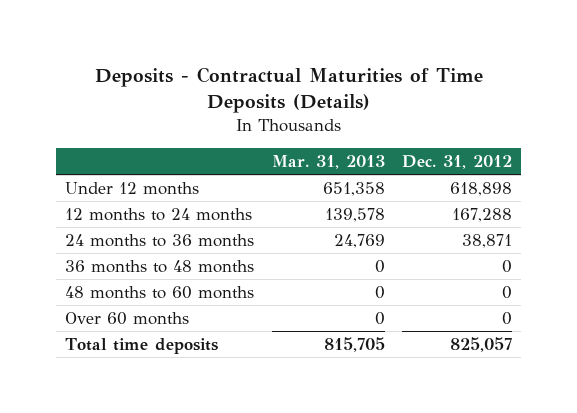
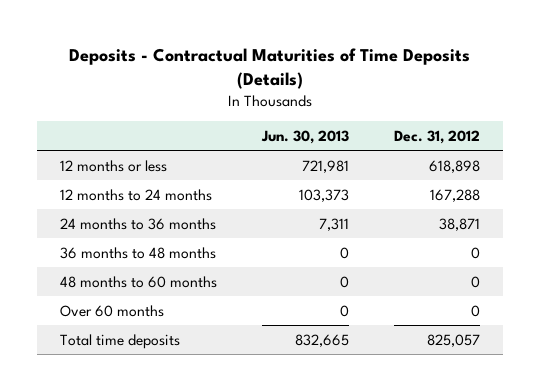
[271,155,385,170] Mar. 31, 2013 -> none
none -> [260,129,349,144] Jun. 30, 2013
[64,181,199,195] Under 12 months -> [59,159,167,172] 12 months or less

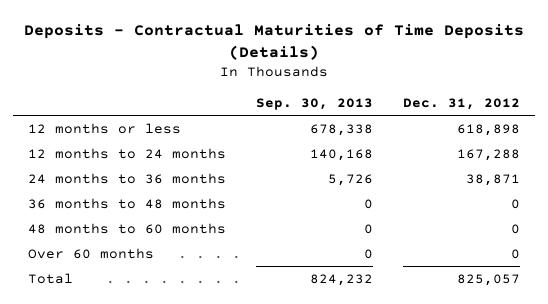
[260,129,349,144] Jun. 30, 2013 -> none
none -> [255,97,373,110] Sep. 30, 2013
[59,333,180,349] Total time deposits -> [27,272,73,284] Total

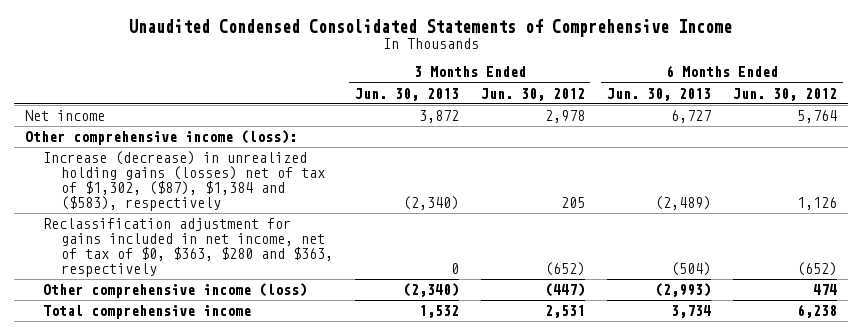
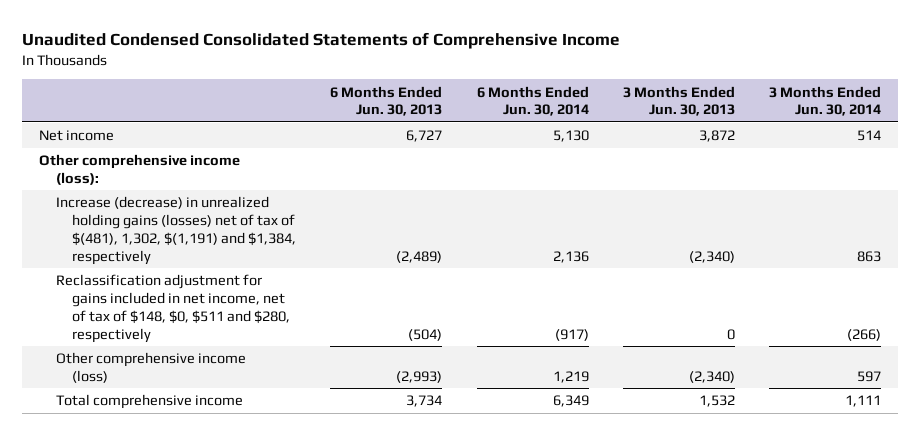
[480,87,585,101] Jun. 30, 2012 -> none
[733,87,838,101] Jun. 30, 2012 -> none
none -> [476,85,589,117] 6 Months Ended Jun. 30, 2014
none -> [768,85,881,117] 3 Months Ended Jun. 30, 2014
[42,151,325,211] Increase (decrease) in unrealized holding gains (losses) net of tax of $1,302, ($87), $1,384 and ($583), respectively -> [55,196,297,265] Increase (decrease) in unrealized holding gains (losses) net of tax of $(481), 1,302, $(1,191) and $1,384, respectively
[42,218,333,277] Reclassification adjustment for gains included in net income, net of tax of $0, $363, $280 and $363, respectively -> [55,274,291,343] Reclassification adjustment for gains included in net income, net of tax of $148, $0, $511 and $280, respectively

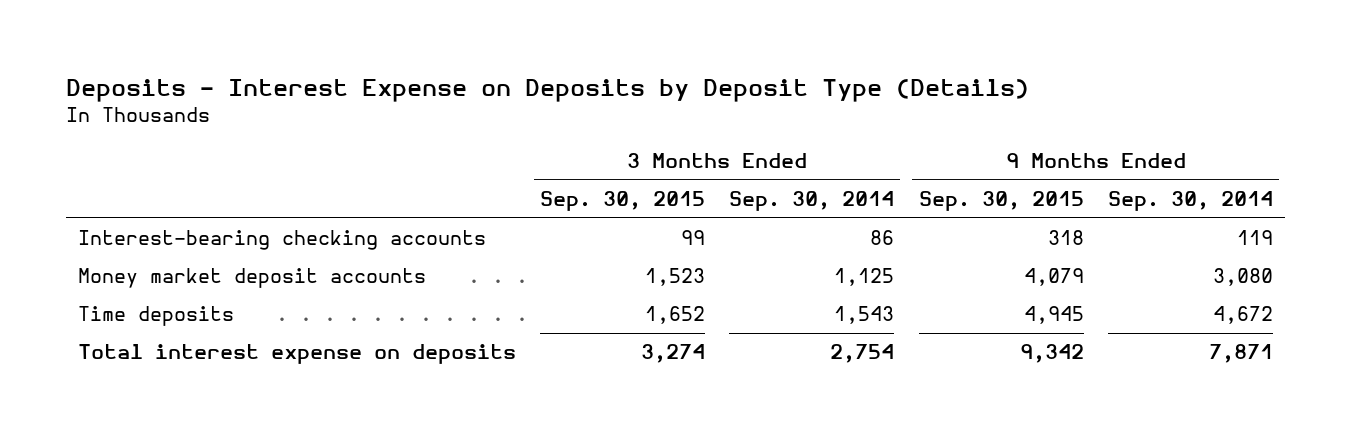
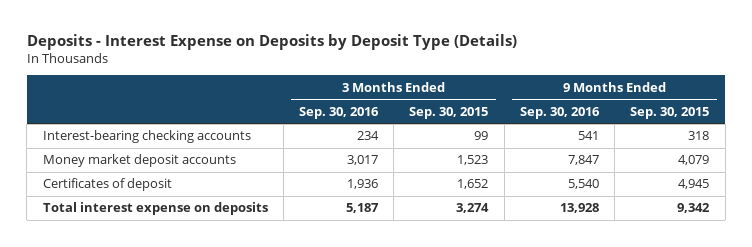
[729,191,895,212] Sep. 30, 2014 -> none
[1107,191,1273,212] Sep. 30, 2014 -> none
none -> [299,106,380,119] Sep. 30, 2016
none -> [519,106,600,119] Sep. 30, 2016
[77,306,234,327] Time deposits -> [42,178,172,192] Certificates of deposit

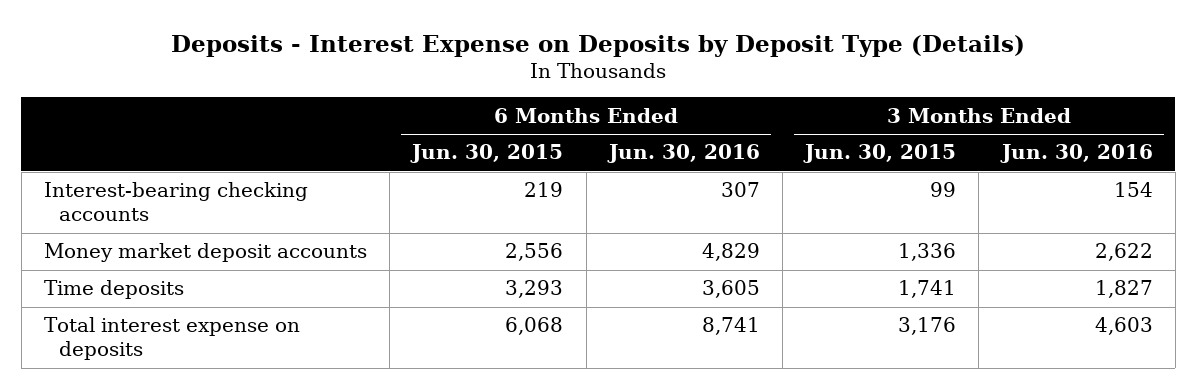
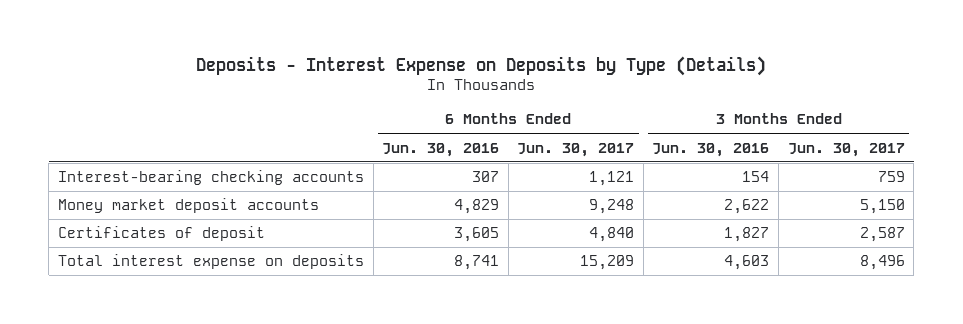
[171,34,1026,57] Deposits - Interest Expense on Deposits by Deposit Type (Details) -> [196,56,767,77] Deposits - Interest Expense on Deposits by Type (Details)
[410,144,564,164] Jun. 30, 2015 -> none
[803,144,957,164] Jun. 30, 2015 -> none
none -> [517,142,635,157] Jun. 30, 2017
none -> [787,142,905,157] Jun. 30, 2017
[44,280,185,300] Time deposits -> [57,226,265,242] Certificates of deposit

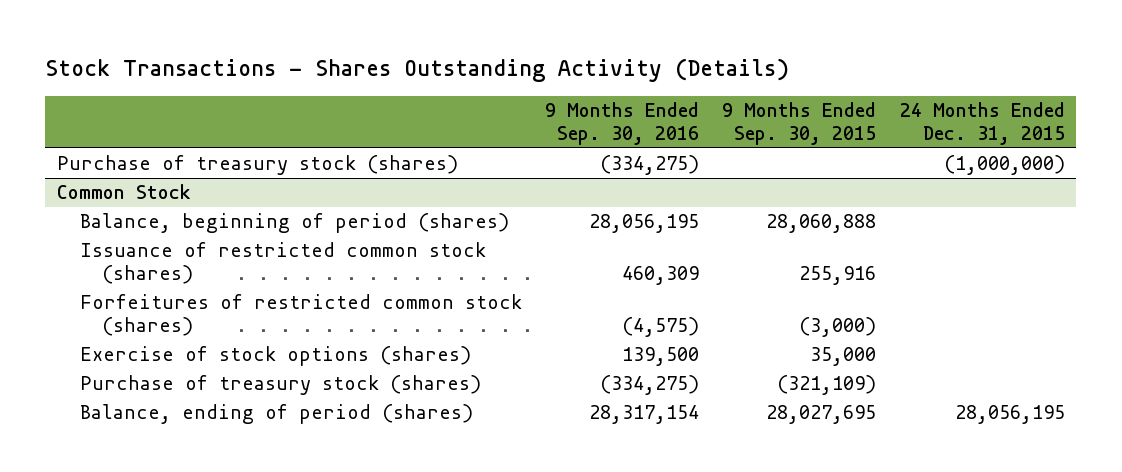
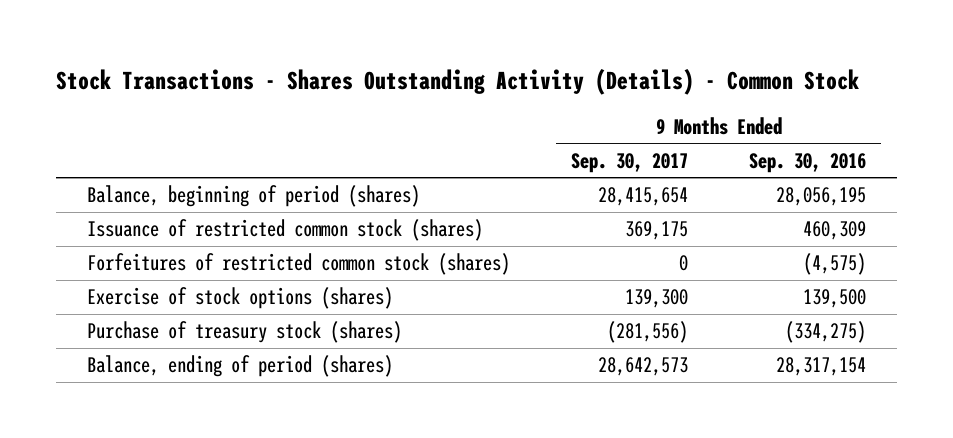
[45,58,790,83] Stock Transactions - Shares Outstanding Activity (Details) -> [56,67,860,95] Stock Transactions - Shares Outstanding Activity (Details) - Common Stock
[722,102,877,146] 9 Months Ended Sep. 30, 2015 -> none
[899,102,1065,146] 24 Months Ended Dec. 31, 2015 -> none
none -> [570,152,688,173] Sep. 30, 2017
[57,155,459,176] Purchase of treasury stock (shares) -> none
[57,184,192,200] Common Stock -> none

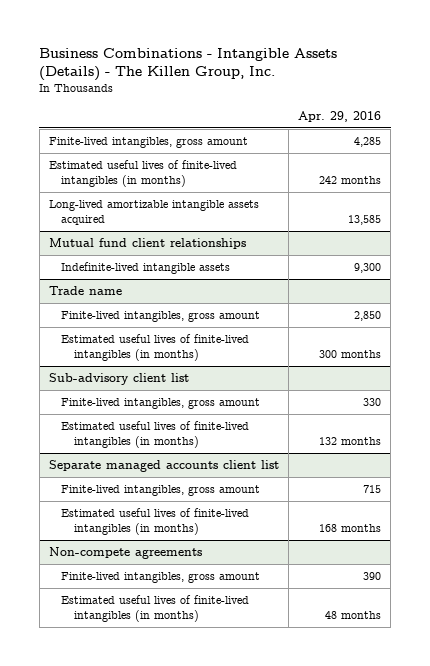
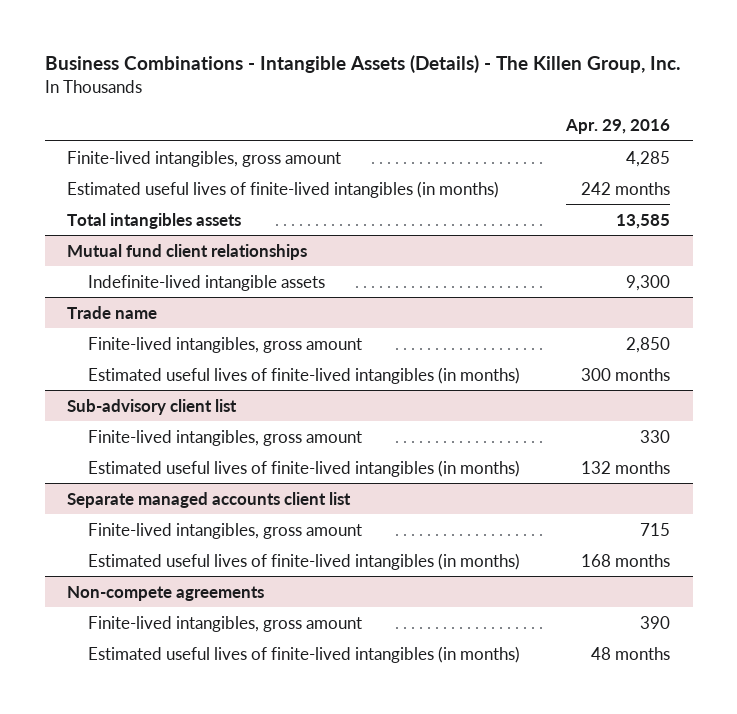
[48,200,259,225] Long-lived amortizable intangible assets acquired -> [67,212,242,229] Total intangibles assets

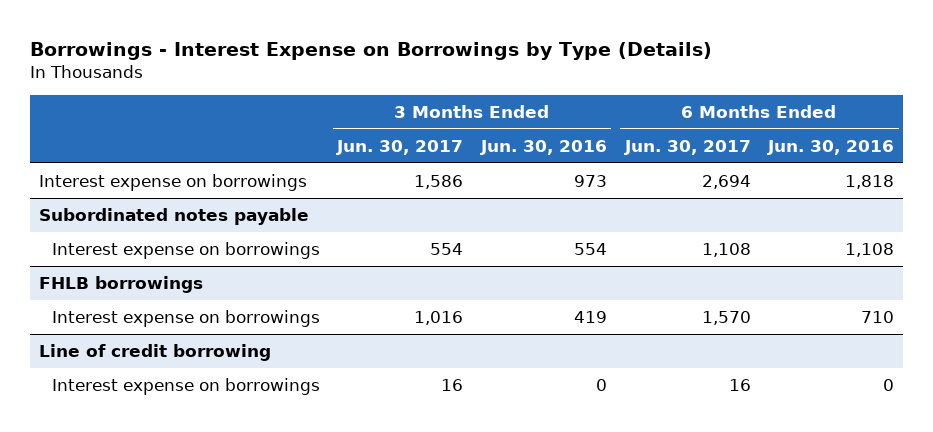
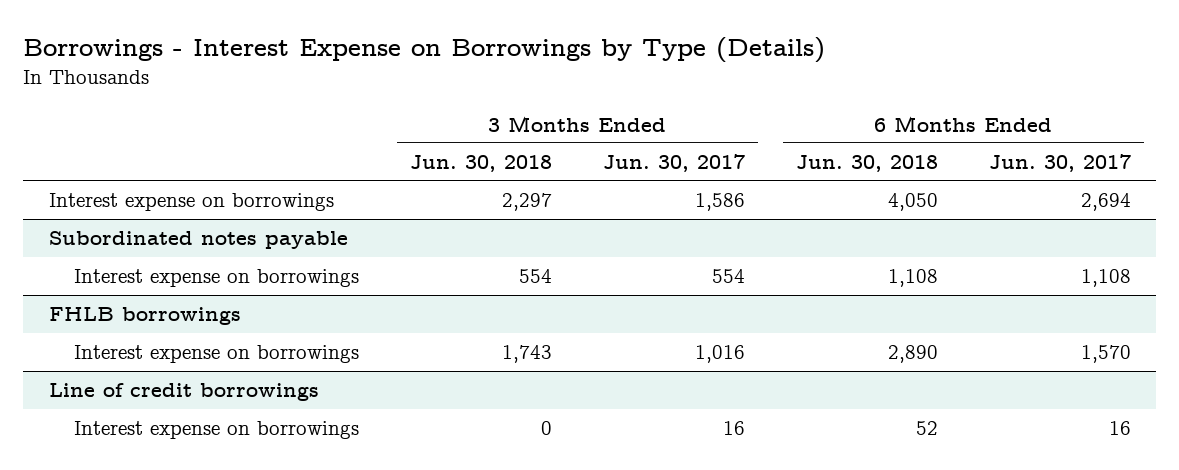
[479,140,607,156] Jun. 30, 2016 -> none
[767,140,895,156] Jun. 30, 2016 -> none
none -> [410,155,553,173] Jun. 30, 2018
none -> [795,155,938,173] Jun. 30, 2018
[39,344,272,362] Line of credit borrowing -> [48,383,319,402] Line of credit borrowings

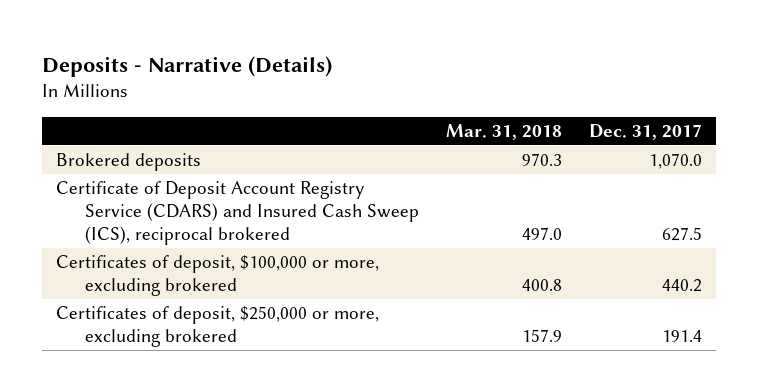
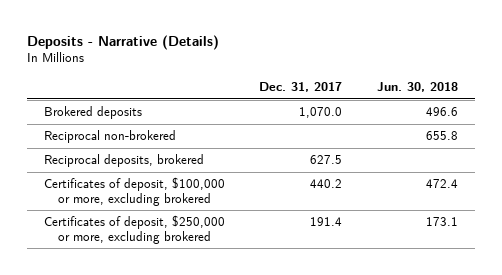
[446,123,563,140] Mar. 31, 2018 -> none
none -> [377,82,459,93] Jun. 30, 2018
none -> [43,130,176,144] Reciprocal non-brokered
[55,181,420,245] Certificate of Deposit Account Registry Service (CDARS) and Insured Cash Sweep (ICS), reciprocal brokered -> [43,154,204,168] Reciprocal deposits, brokered

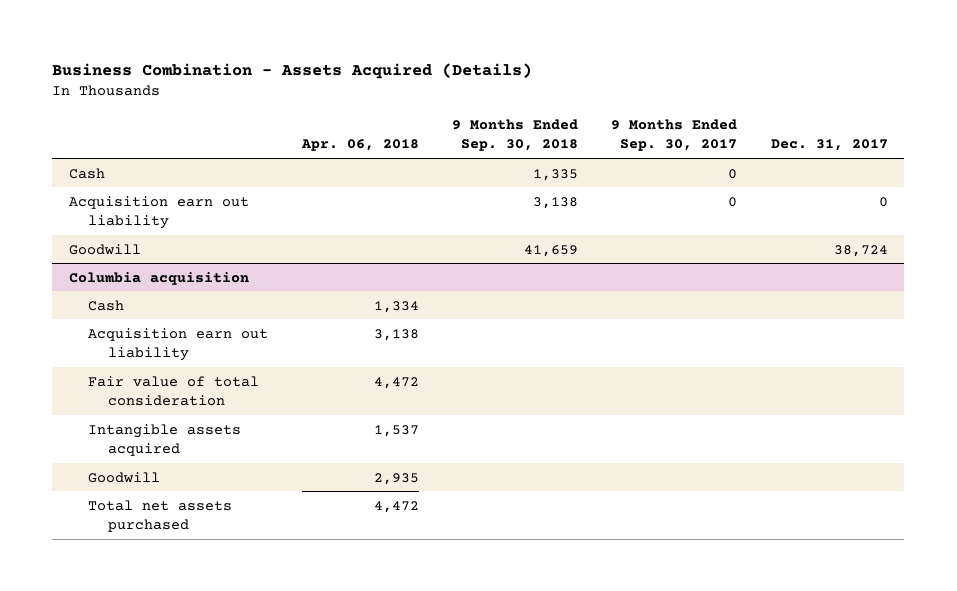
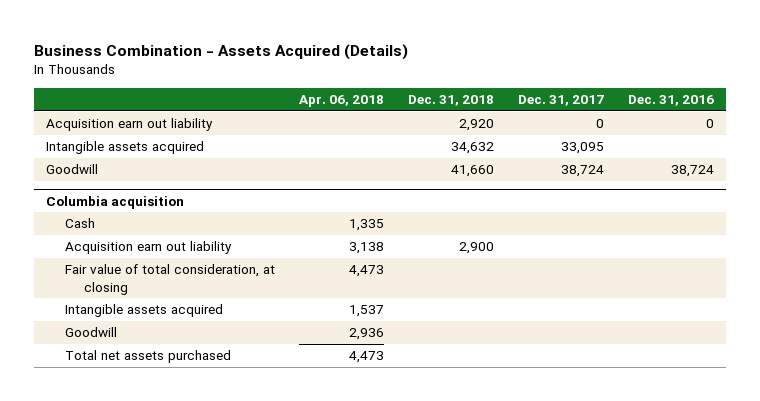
[452,118,579,152] 9 Months Ended Sep. 30, 2018 -> none
[611,118,738,152] 9 Months Ended Sep. 30, 2017 -> none
none -> [407,95,494,107] Dec. 31, 2018
none -> [627,95,714,107] Dec. 31, 2016
[68,167,105,179] Cash -> none
none -> [46,141,205,155] Intangible assets acquired
[373,300,419,313] 1,334 -> [348,219,384,232] 1,335
[88,375,260,406] Fair value of total consideration -> [65,264,276,295] Fair value of total consideration, at closing
[373,376,419,389] 4,472 -> [348,265,384,278] 4,473
[373,472,419,485] 2,935 -> [348,328,384,341] 2,936
[373,500,419,513] 4,472 -> [348,351,384,364] 4,473

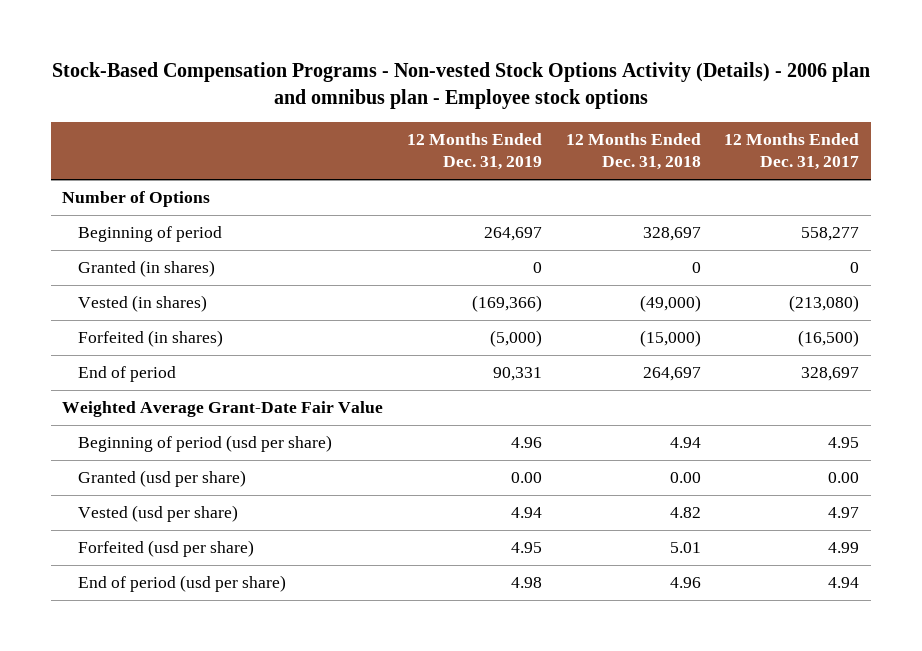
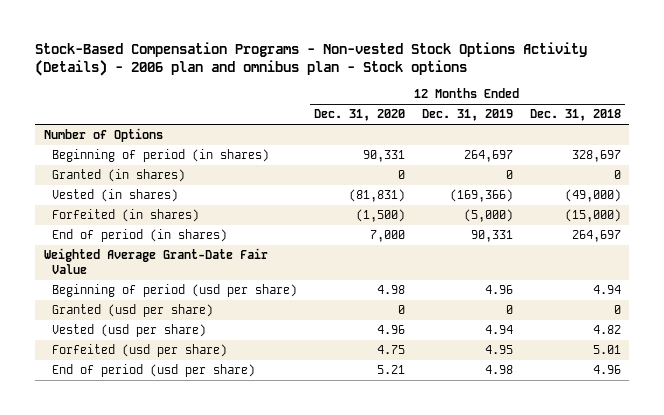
[51,62,870,110] Stock-Based Compensation Programs - Non-vested Stock Options Activity (Details) - 2006 plan and omnibus plan - Employee stock options -> [35,41,588,76] Stock-Based Compensation Programs - Non-vested Stock Options Activity (Details) - 2006 plan and omnibus plan - Stock options
[724,132,860,171] 12 Months Ended Dec. 31, 2017 -> none
none -> [313,109,405,122] Dec. 31, 2020
[77,226,222,243] Beginning of period -> [52,149,270,163] Beginning of period (in shares)
[77,366,176,383] End of period -> [52,229,228,243] End of period (in shares)
[510,472,542,484] 0.00 -> [505,305,513,315] 0
[669,472,701,484] 0.00 -> [613,305,621,315] 0

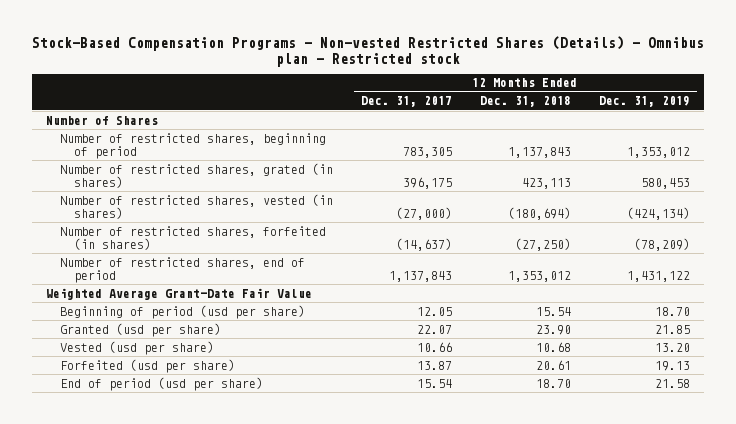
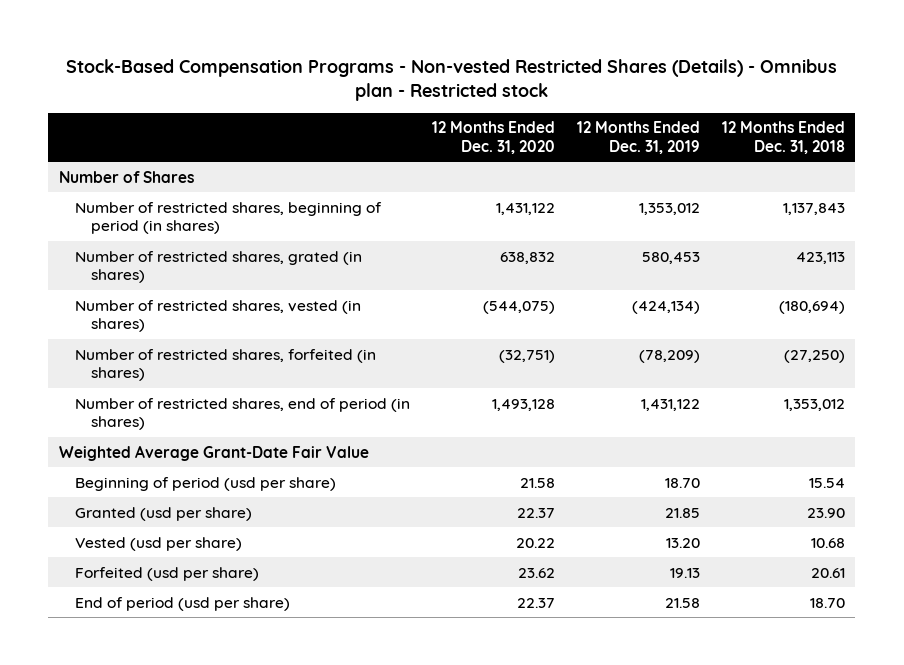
[360,96,452,108] Dec. 31, 2017 -> none
none -> [431,121,555,154] 12 Months Ended Dec. 31, 2020
[59,132,326,159] Number of restricted shares, beginning of period -> [75,201,383,235] Number of restricted shares, beginning of period (in shares)
[59,256,305,283] Number of restricted shares, end of period -> [75,397,411,431] Number of restricted shares, end of period (in shares)

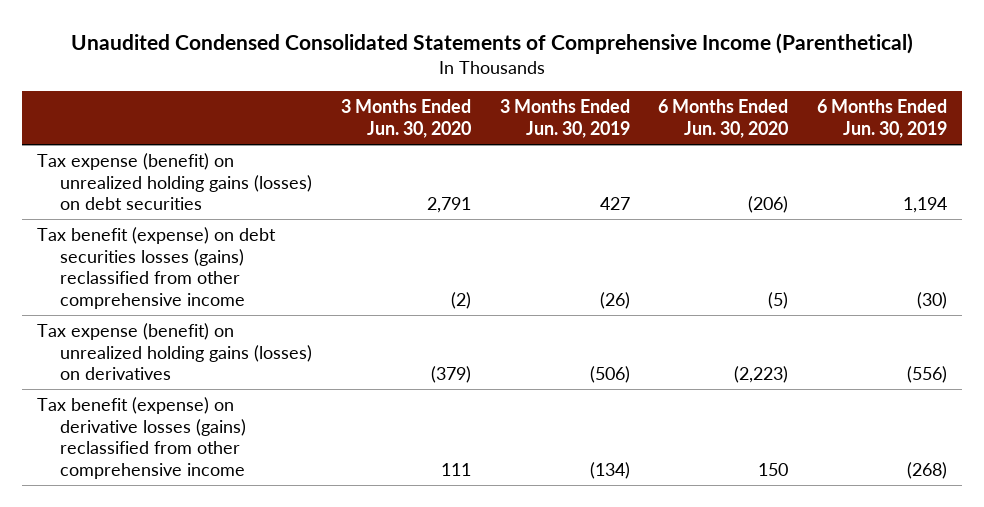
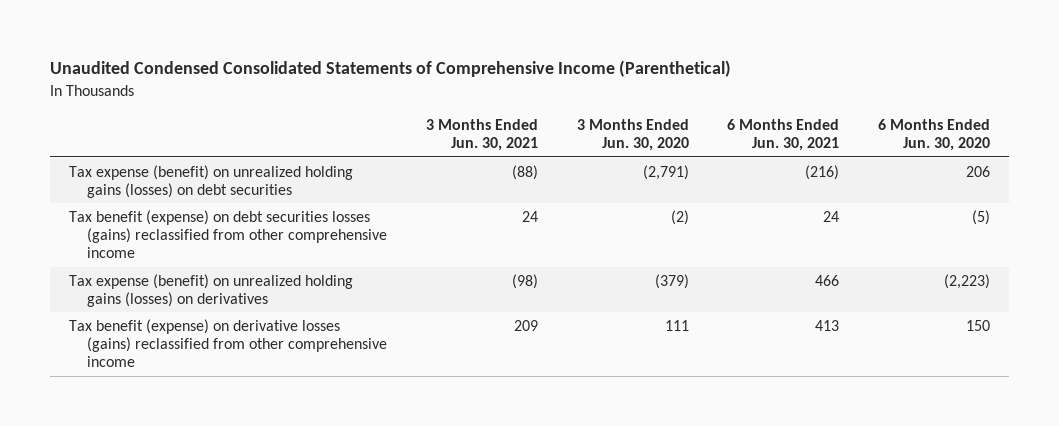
[499,99,630,138] 3 Months Ended Jun. 30, 2019 -> none
[817,99,948,138] 6 Months Ended Jun. 30, 2019 -> none
none -> [426,118,539,152] 3 Months Ended Jun. 30, 2021
none -> [727,118,840,152] 6 Months Ended Jun. 30, 2021
[426,197,471,214] 2,791 -> [642,164,689,180] (2,791)
[748,196,789,214] (206) -> [965,165,990,177] 206

